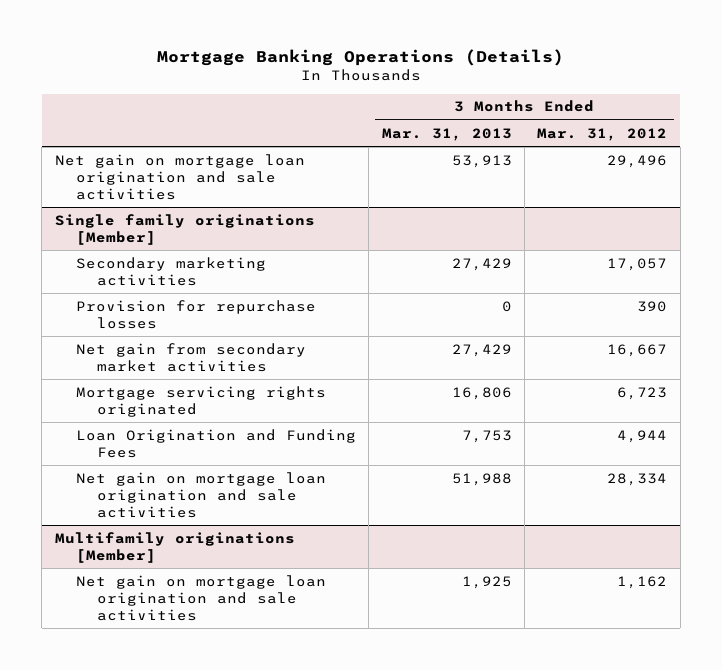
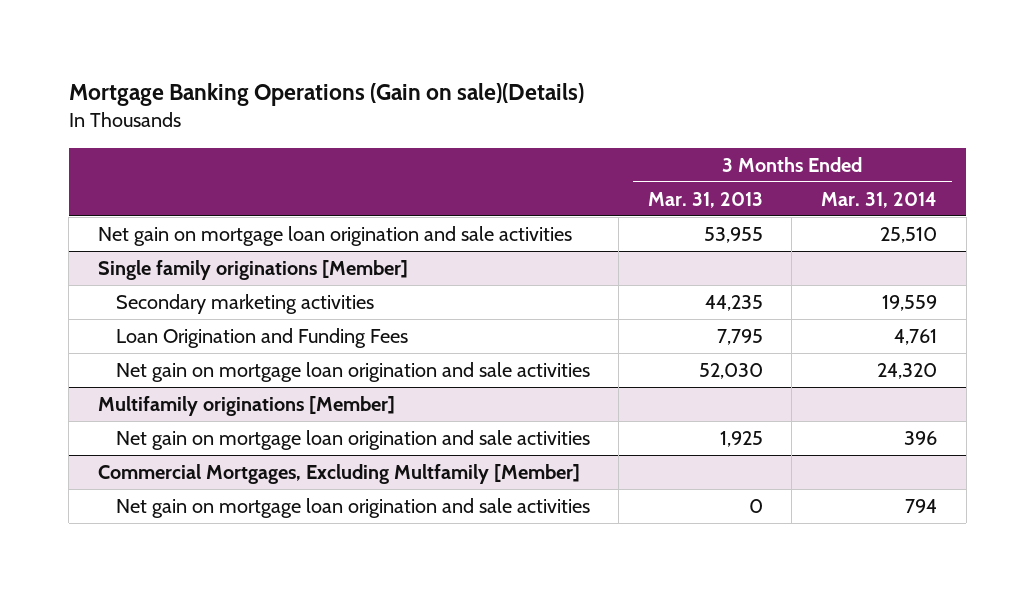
[157,49,565,67] Mortgage Banking Operations (Details) -> [68,83,584,107] Mortgage Banking Operations (Gain on sale)(Details)
[537,127,668,141] Mar. 31, 2012 -> none
none -> [821,191,938,208] Mar. 31, 2014
[451,154,512,168] 53,913 -> [703,227,763,244] 53,955
[75,299,316,329] Provision for repurchase losses -> none
[75,342,306,372] Net gain from secondary market activities -> none
[75,385,326,417] Mortgage servicing rights originated -> none
[451,257,512,271] 27,429 -> [704,295,763,312] 44,235
[461,429,512,443] 7,753 -> [716,329,763,346] 7,795
[451,472,512,486] 51,988 -> [698,363,763,380] 52,030
none -> [97,464,580,485] Commercial Mortgages, Excluding Multfamily [Member]
none -> [115,498,590,519] Net gain on mortgage loan origination and sale activities

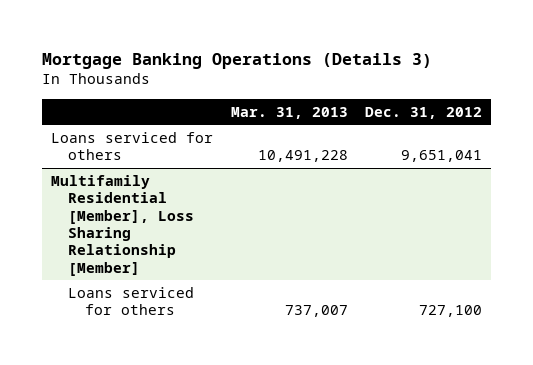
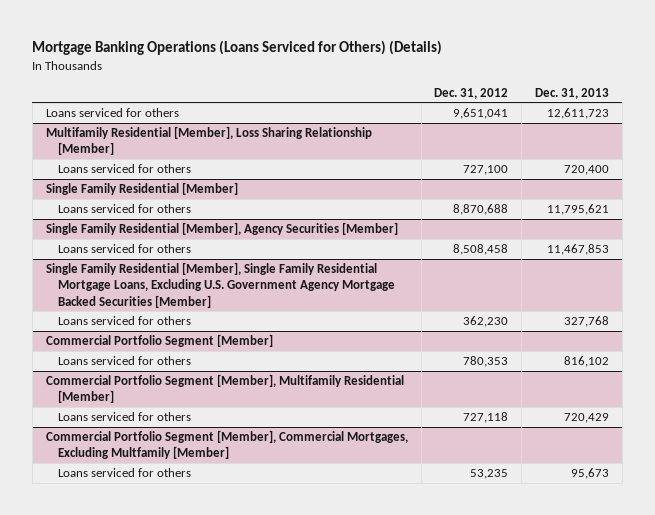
[42,52,433,69] Mortgage Banking Operations (Details 3) -> [32,40,443,56] Mortgage Banking Operations (Loans Serviced for Others) (Details)
[230,106,348,119] Mar. 31, 2013 -> none
none -> [535,87,610,99] Dec. 31, 2013
none -> [45,182,238,196] Single Family Residential [Member]
none -> [58,204,192,214] Loans serviced for others
none -> [45,222,398,236] Single Family Residential [Member], Agency Securities [Member]
none -> [58,244,192,254] Loans serviced for others
none -> [45,262,396,308] Single Family Residential [Member], Single Family Residential Mortgage Loans, Excluding U.S. Government Agency Mortgage Backed Securities [Member]
none -> [58,316,192,326] Loans serviced for others
none -> [45,334,273,348] Commercial Portfolio Segment [Member]
none -> [58,356,192,366] Loans serviced for others
none -> [45,374,404,404] Commercial Portfolio Segment [Member], Multifamily Residential [Member]
none -> [58,412,192,422] Loans serviced for others
none -> [45,430,408,460] Commercial Portfolio Segment [Member], Commercial Mortgages, Excluding Multfamily [Member]
none -> [58,468,192,478] Loans serviced for others

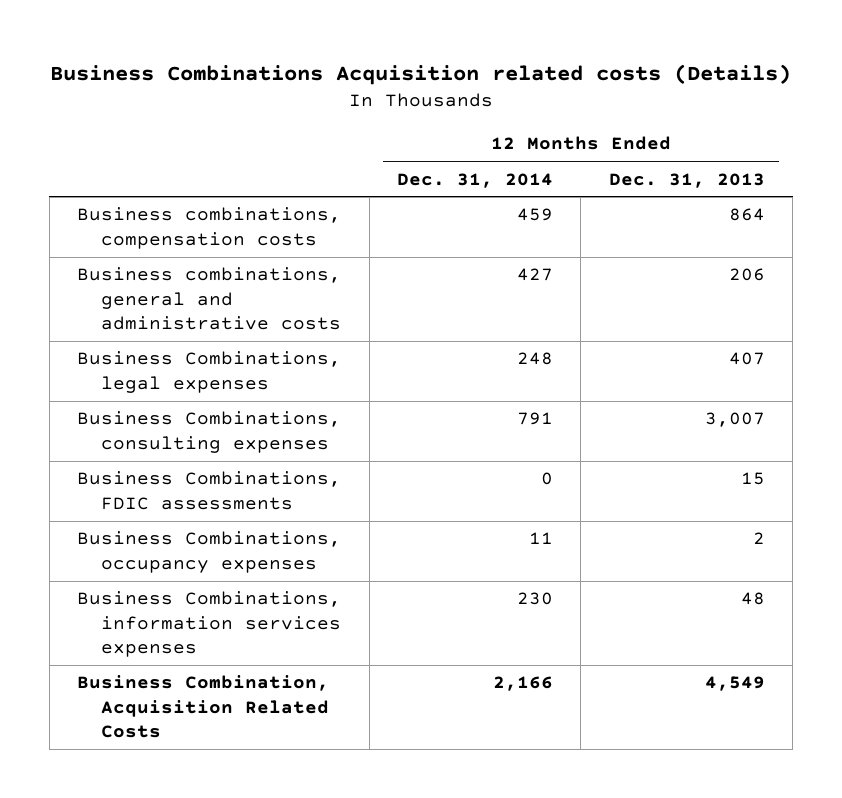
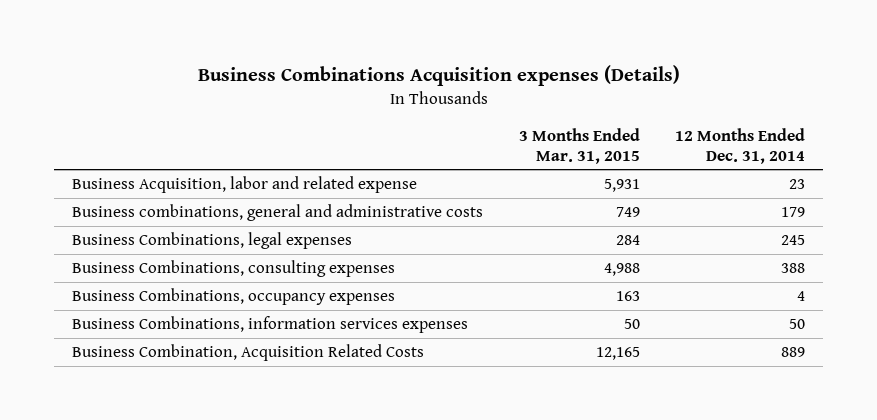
[50,63,792,85] Business Combinations Acquisition related costs (Details) -> [197,64,680,86] Business Combinations Acquisition expenses (Details)
[608,172,765,188] Dec. 31, 2013 -> none
none -> [518,127,640,164] 3 Months Ended Mar. 31, 2015
[77,207,342,249] Business combinations, compensation costs -> none
[77,471,342,510] Business Combinations, FDIC assessments -> none
none -> [72,176,418,194] Business Acquisition, labor and related expense
[517,268,554,282] 427 -> [781,207,806,218] 179
[517,352,554,366] 248 -> [781,235,806,246] 245
[517,412,554,426] 791 -> [781,263,806,274] 388
[529,532,554,545] 11 -> [797,291,806,302] 4
[517,592,554,606] 230 -> [789,319,806,330] 50
[493,676,554,692] 2,166 -> [781,347,806,358] 889

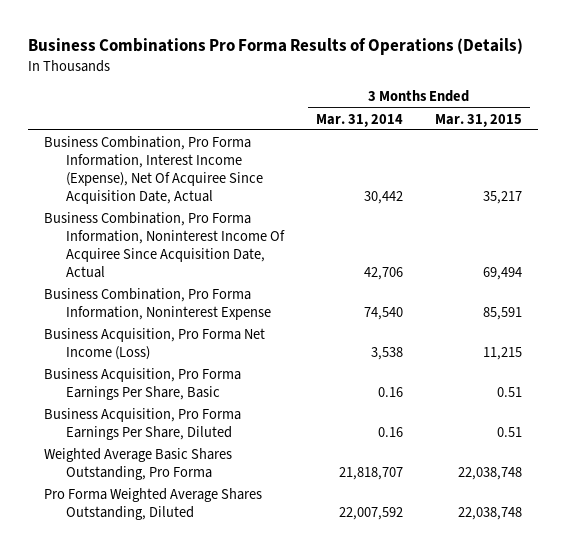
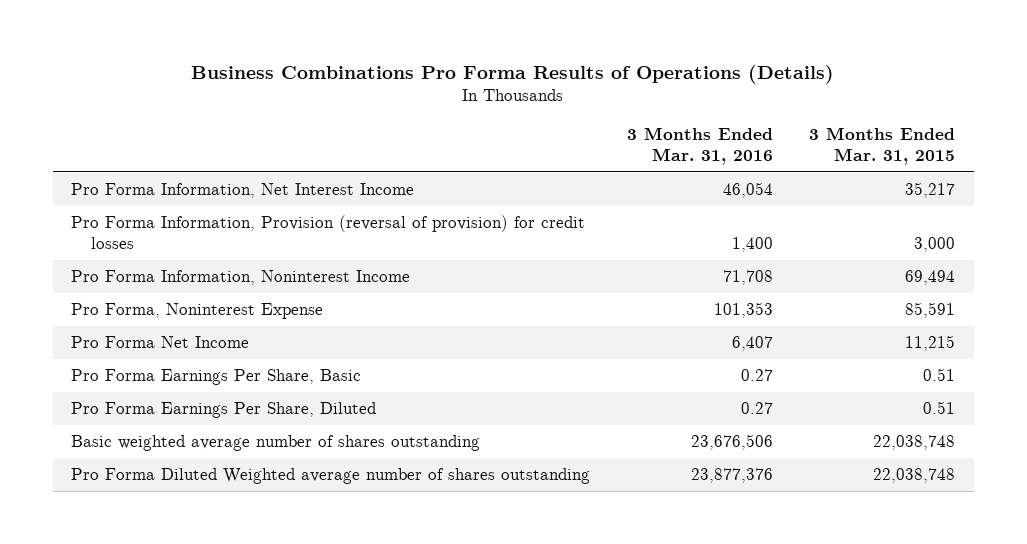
[315,113,403,127] Mar. 31, 2014 -> none
none -> [626,126,773,165] 3 Months Ended Mar. 31, 2016
[44,135,263,204] Business Combination, Pro Forma Information, Interest Income (Expense), Net Of Acquiree Since Acquisition Date, Actual -> [71,183,415,199] Pro Forma Information, Net Interest Income
none -> [71,215,586,250] Pro Forma Information, Provision (reversal of provision) for credit losses
[44,211,285,278] Business Combination, Pro Forma Information, Noninterest Income Of Acquiree Since Acquisition Date, Actual -> [71,270,411,286] Pro Forma Information, Noninterest Income
[44,287,271,320] Business Combination, Pro Forma Information, Noninterest Expense -> [71,303,324,320] Pro Forma, Noninterest Expense
[44,327,266,360] Business Acquisition, Pro Forma Net Income (Loss) -> [71,336,250,349] Pro Forma Net Income
[44,367,242,400] Business Acquisition, Pro Forma Earnings Per Share, Basic -> [71,369,362,386] Pro Forma Earnings Per Share, Basic
[44,407,242,440] Business Acquisition, Pro Forma Earnings Per Share, Diluted -> [71,402,377,419] Pro Forma Earnings Per Share, Diluted
[44,447,233,480] Weighted Average Basic Shares Outstanding, Pro Forma -> [71,435,481,452] Basic weighted average number of shares outstanding
[44,487,263,520] Pro Forma Weighted Average Shares Outstanding, Diluted -> [71,468,591,485] Pro Forma Diluted Weighted average number of shares outstanding

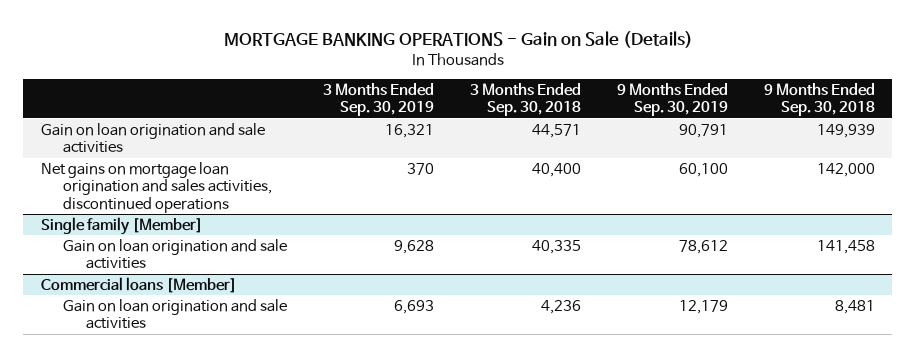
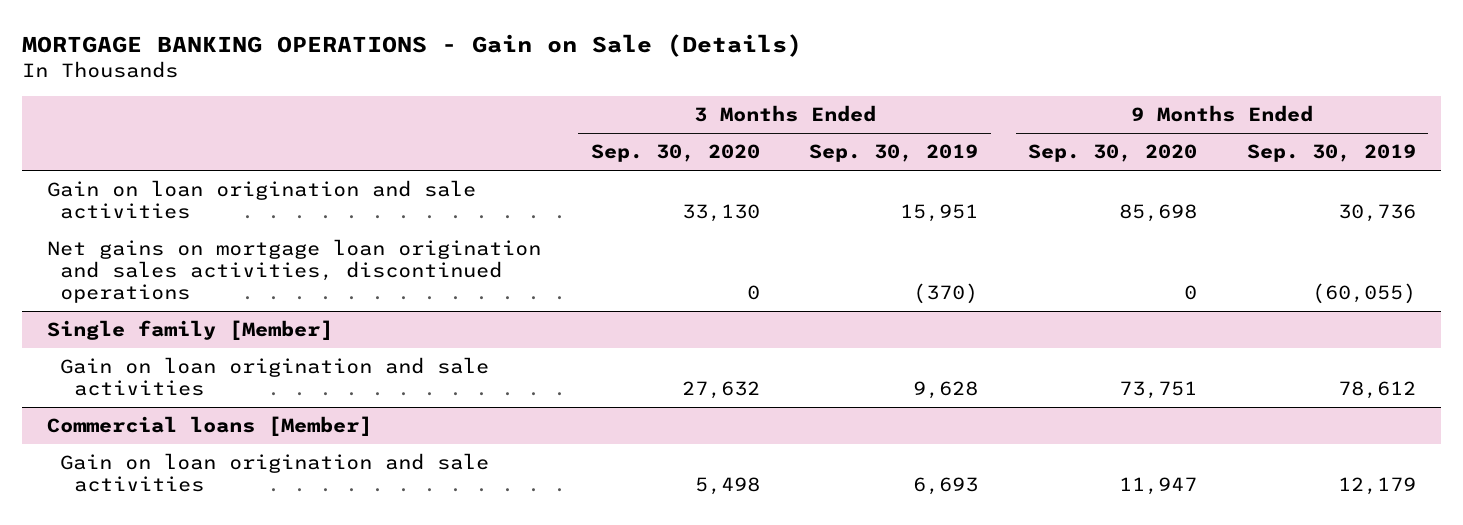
[469,82,581,117] 3 Months Ended Sep. 30, 2018 -> none
[763,82,875,117] 9 Months Ended Sep. 30, 2018 -> none
none -> [590,144,760,163] Sep. 30, 2020
none -> [1028,144,1198,163] Sep. 30, 2020
[385,123,435,138] 16,321 -> [900,204,979,223] 15,951
[678,123,728,138] 90,791 -> [1337,204,1416,223] 30,736
[407,162,435,175] 370 -> [913,283,979,305] (370)
[678,162,728,177] 60,100 -> [1311,283,1416,305] (60,055)

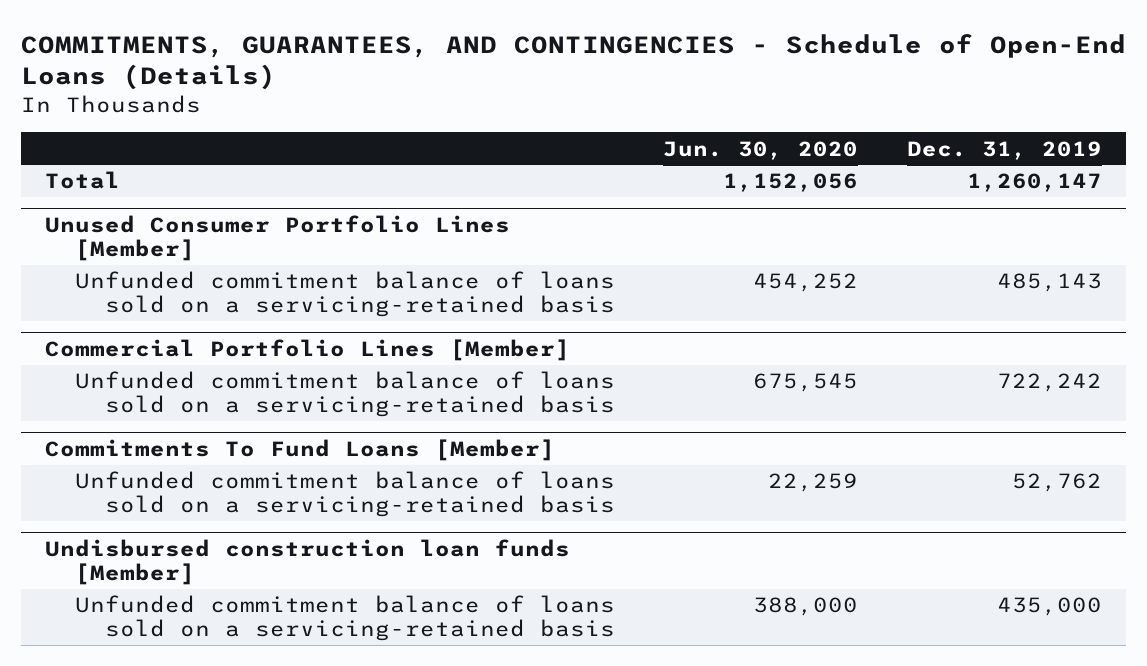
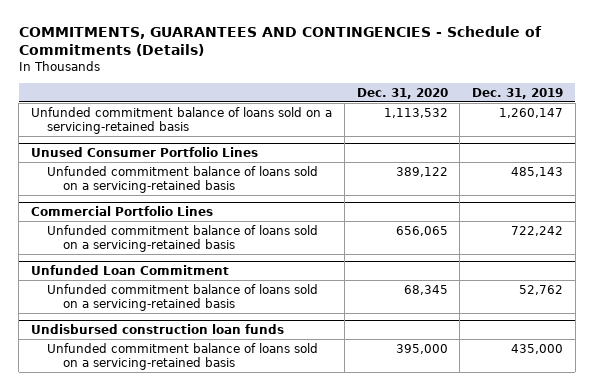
[20,33,1126,91] COMMITMENTS, GUARANTEES, AND CONTINGENCIES - Schedule of Open-End Loans (Details) -> [18,26,542,57] COMMITMENTS, GUARANTEES AND CONTINGENCIES - Schedule of Commitments (Details)
[663,140,859,160] Jun. 30, 2020 -> none
none -> [356,87,448,99] Dec. 31, 2020
[44,171,120,190] Total -> [31,106,333,134] Unfunded commitment balance of loans sold on a servicing-retained basis
[44,215,510,261] Unused Consumer Portfolio Lines [Member] -> [31,146,259,157] Unused Consumer Portfolio Lines
[44,339,570,362] Commercial Portfolio Lines [Member] -> [31,205,214,216] Commercial Portfolio Lines
[44,439,555,462] Commitments To Fund Loans [Member] -> [31,264,230,275] Unfunded Loan Commitment
[44,539,570,585] Undisbursed construction loan funds [Member] -> [31,323,285,334] Undisbursed construction loan funds

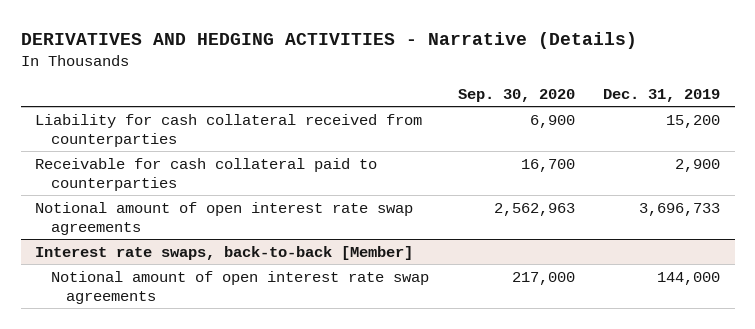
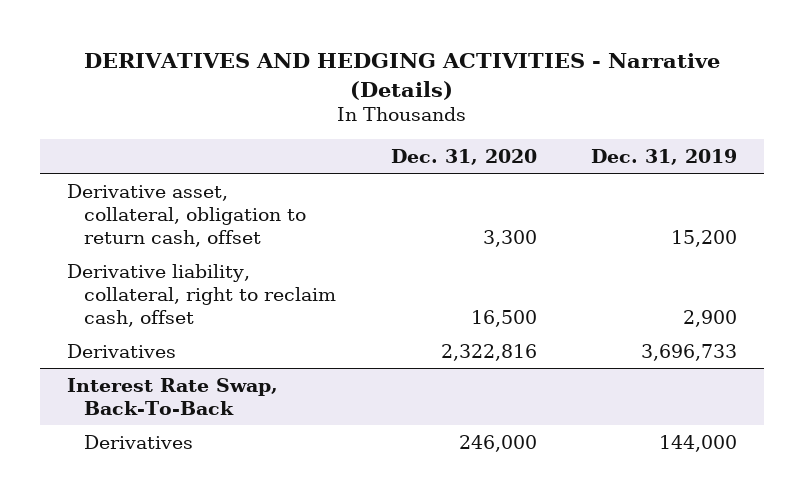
[457,89,575,103] Sep. 30, 2020 -> none
none -> [390,149,537,166] Dec. 31, 2020
[35,113,423,147] Liability for cash collateral received from counterparties -> [67,183,307,248] Derivative asset, collateral, obligation to return cash, offset
[35,157,378,191] Receivable for cash collateral paid to counterparties -> [67,263,337,328] Derivative liability, collateral, right to reclaim cash, offset
[35,201,414,235] Notional amount of open interest rate swap agreements -> [67,343,177,358] Derivatives
[35,245,414,260] Interest rate swaps, back-to-back [Member] -> [67,377,279,415] Interest Rate Swap, Back-To-Back
[50,270,429,304] Notional amount of open interest rate swap agreements -> [84,434,194,449] Derivatives

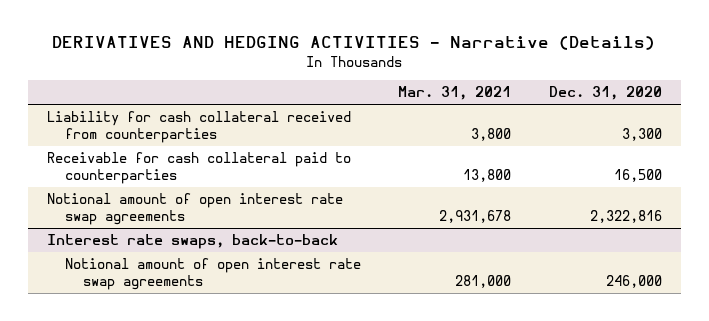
[591,149,738,166] Dec. 31, 2019 -> none
none -> [398,86,512,101] Mar. 31, 2021
[67,183,307,248] Derivative asset, collateral, obligation to return cash, offset -> [46,111,351,144] Liability for cash collateral received from counterparties
[67,263,337,328] Derivative liability, collateral, right to reclaim cash, offset -> [46,152,351,185] Receivable for cash collateral paid to counterparties
[67,343,177,358] Derivatives -> [46,193,343,226] Notional amount of open interest rate swap agreements
[67,377,279,415] Interest Rate Swap, Back-To-Back -> [46,234,338,250] Interest rate swaps, back-to-back
[84,434,194,449] Derivatives -> [64,258,361,291] Notional amount of open interest rate swap agreements

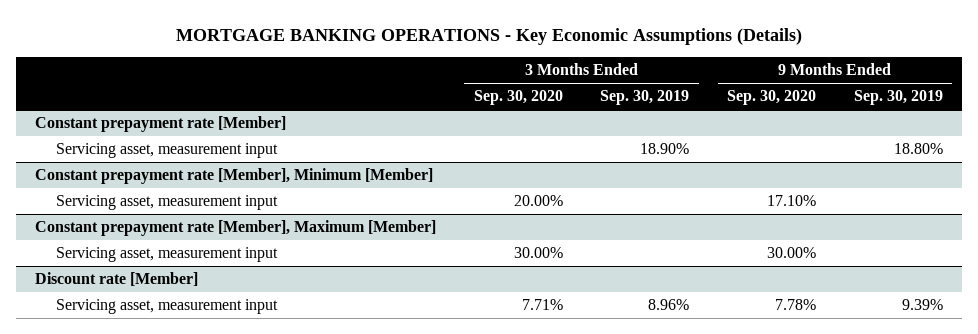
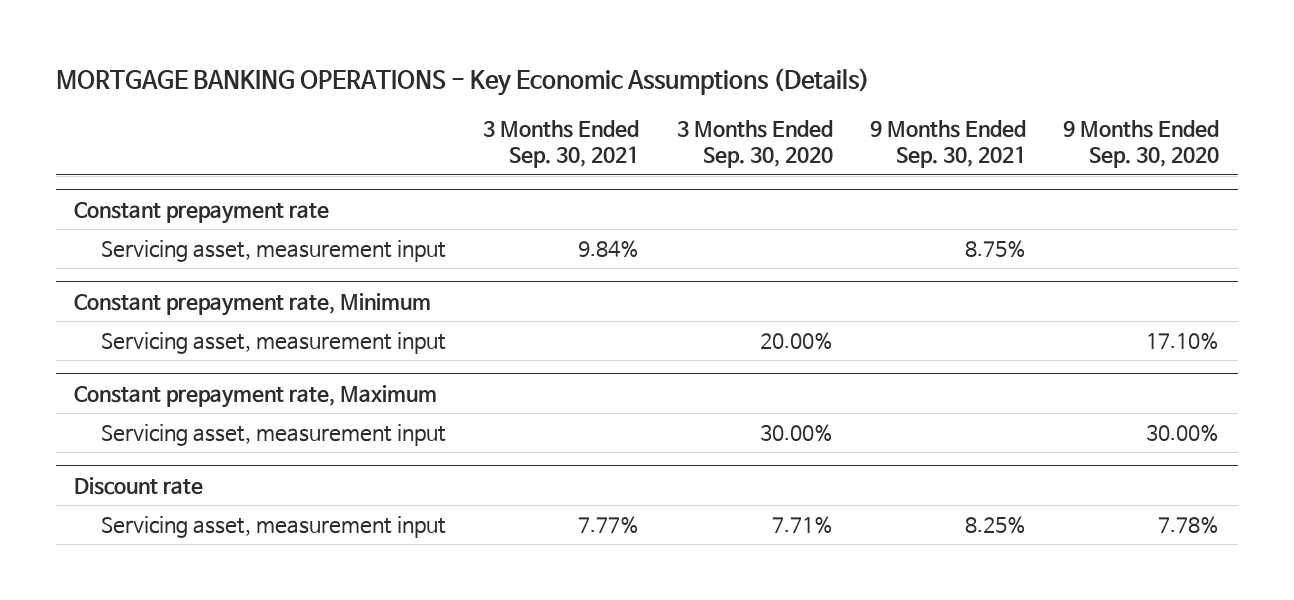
[600,90,690,106] Sep. 30, 2019 -> none
[853,90,943,106] Sep. 30, 2019 -> none
none -> [483,119,640,169] 3 Months Ended Sep. 30, 2021
none -> [869,119,1026,169] 9 Months Ended Sep. 30, 2021
[35,116,287,133] Constant prepayment rate [Member] -> [74,201,330,224] Constant prepayment rate
[35,168,434,185] Constant prepayment rate [Member], Minimum [Member] -> [74,292,432,316] Constant prepayment rate, Minimum
[35,220,437,237] Constant prepayment rate [Member], Maximum [Member] -> [74,384,438,408] Constant prepayment rate, Maximum
[35,272,199,287] Discount rate [Member] -> [74,476,204,495] Discount rate

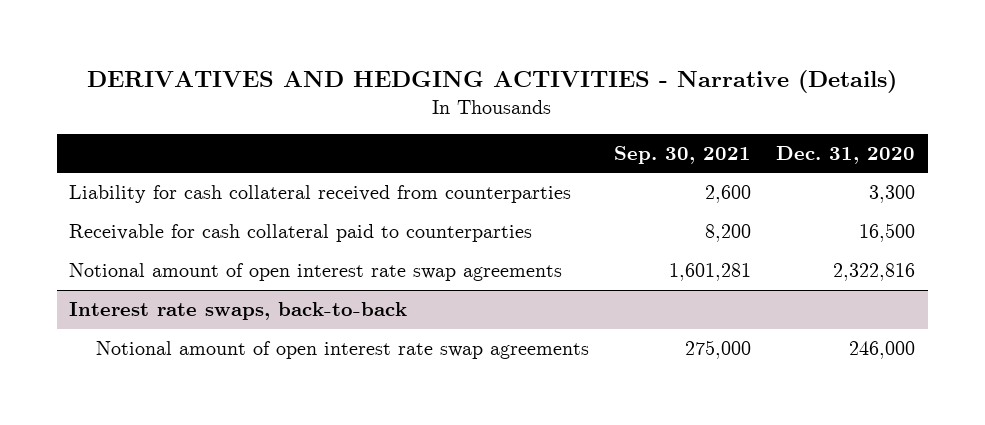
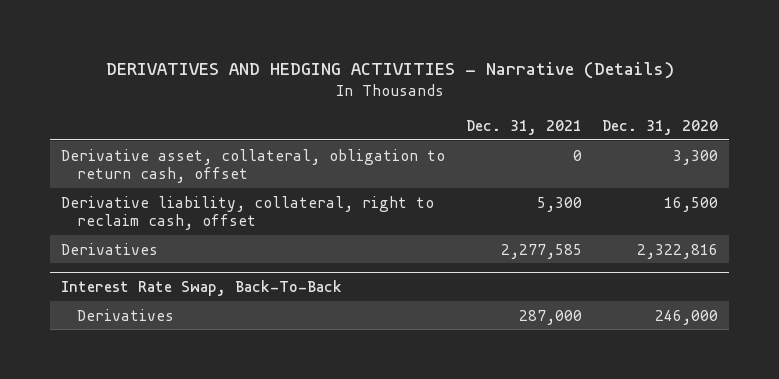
[614,145,752,164] Sep. 30, 2021 -> none
none -> [465,120,582,136] Dec. 31, 2021
[69,185,572,204] Liability for cash collateral received from counterparties -> [60,148,445,184] Derivative asset, collateral, obligation to return cash, offset
[69,224,533,243] Receivable for cash collateral paid to counterparties -> [60,195,434,231] Derivative liability, collateral, right to reclaim cash, offset
[69,263,563,282] Notional amount of open interest rate swap agreements -> [60,242,158,255] Derivatives
[69,302,408,321] Interest rate swaps, back-to-back -> [60,279,342,296] Interest Rate Swap, Back-To-Back
[95,341,589,360] Notional amount of open interest rate swap agreements -> [77,308,175,321] Derivatives

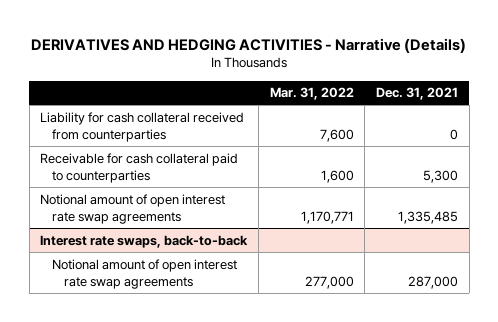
[602,120,719,136] Dec. 31, 2020 -> none
none -> [269,87,354,101] Mar. 31, 2022
[60,242,158,255] Derivatives -> none
[60,148,445,184] Derivative asset, collateral, obligation to return cash, offset -> [40,111,245,142] Liability for cash collateral received from counterparties
[60,195,434,231] Derivative liability, collateral, right to reclaim cash, offset -> [40,152,239,183] Receivable for cash collateral paid to counterparties
none -> [40,193,226,224] Notional amount of open interest rate swap agreements
[60,279,342,296] Interest Rate Swap, Back-To-Back -> [40,234,249,248] Interest rate swaps, back-to-back
[77,308,175,321] Derivatives -> [51,258,237,289] Notional amount of open interest rate swap agreements

